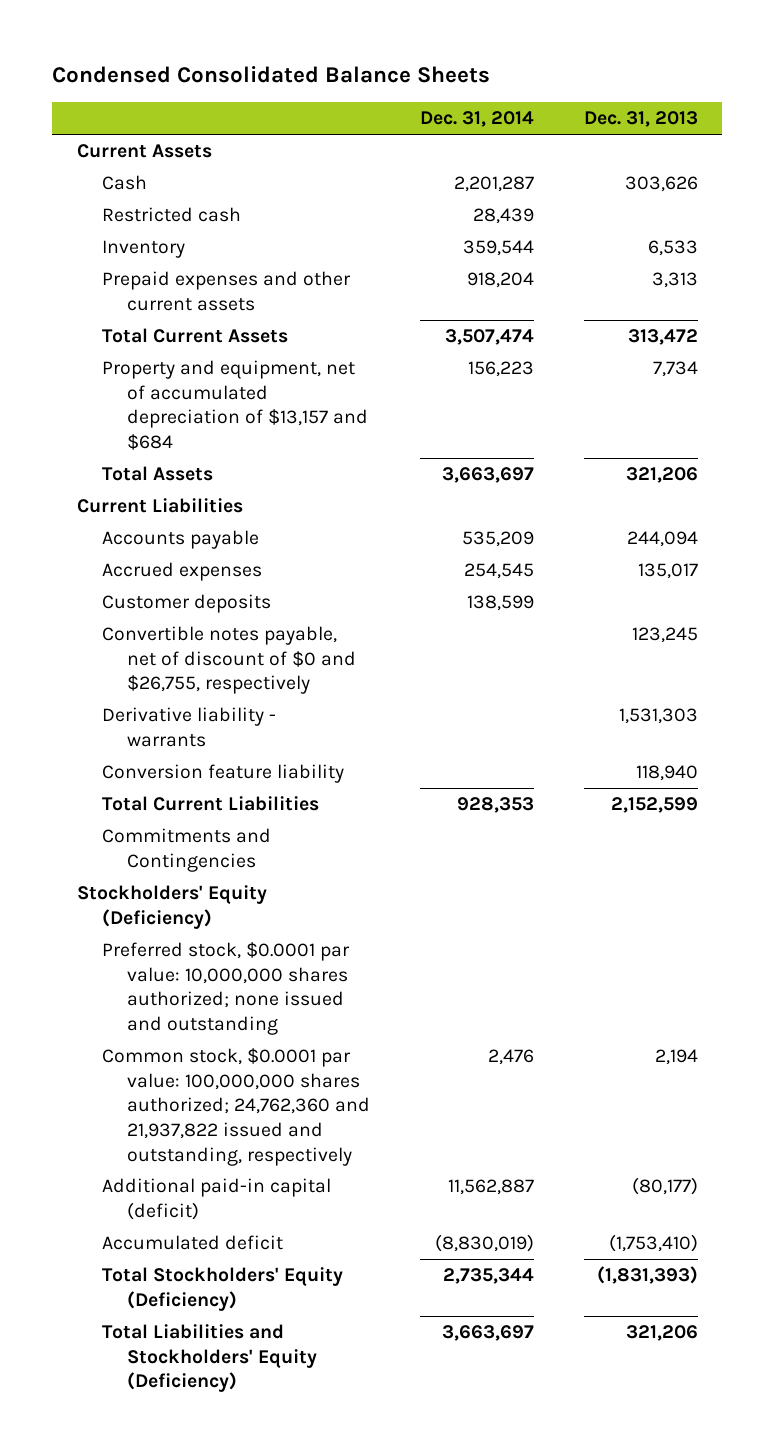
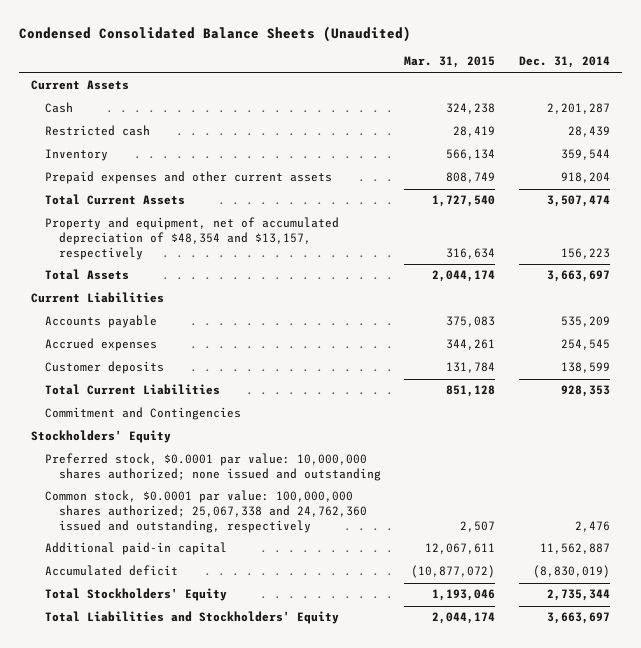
[51,66,490,84] Condensed Consolidated Balance Sheets -> [19,25,412,42] Condensed Consolidated Balance Sheets (Unaudited)
[583,111,698,128] Dec. 31, 2013 -> none
none -> [404,56,496,69] Mar. 31, 2015
[101,360,369,450] Property and equipment, net of accumulated depreciation of $13,157 and $684 -> [45,217,340,260] Property and equipment, net of accumulated depreciation of $48,354 and $13,157, respectively
[101,626,357,695] Convertible notes payable, net of discount of $0 and $26,755, respectively -> none
[101,707,276,747] Derivative liability - warrants -> none
[101,764,344,784] Conversion feature liability -> none
[101,828,271,872] Commitments and Contingencies -> [45,407,242,421] Commitment and Contingencies
[76,885,267,929] Stockholders' Equity (Deficiency) -> [31,430,172,444] Stockholders' Equity
[101,1048,371,1166] Common stock, $0.0001 par value: 100,000,000 shares authorized; 24,762,360 and 21,937,822 issued and outstanding, respectively -> [45,490,367,533] Common stock, $0.0001 par value: 100,000,000 shares authorized; 25,067,338 and 24,762,360 issued and outstanding, respectively
[101,1178,331,1220] Additional paid-in capital (deficit) -> [45,542,228,556] Additional paid-in capital
[101,1267,343,1311] Total Stockholders' Equity (Deficiency) -> [45,588,228,602] Total Stockholders' Equity
[101,1324,318,1393] Total Liabilities and Stockholders' Equity (Deficiency) -> [45,611,340,625] Total Liabilities and Stockholders' Equity

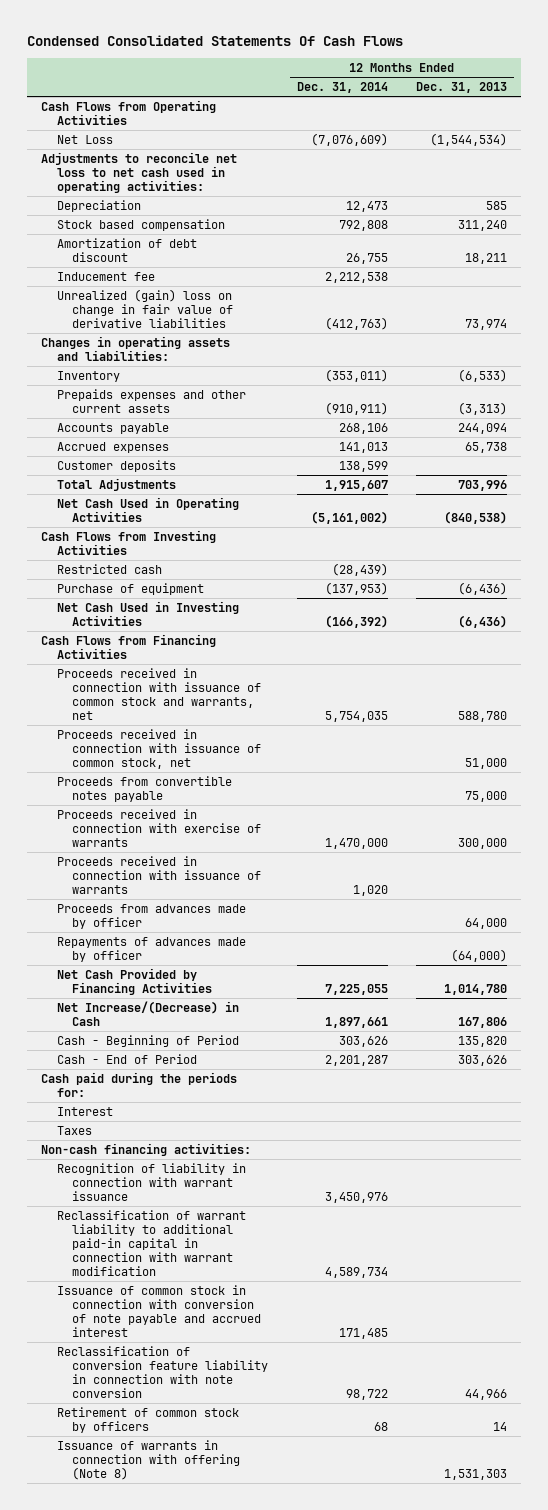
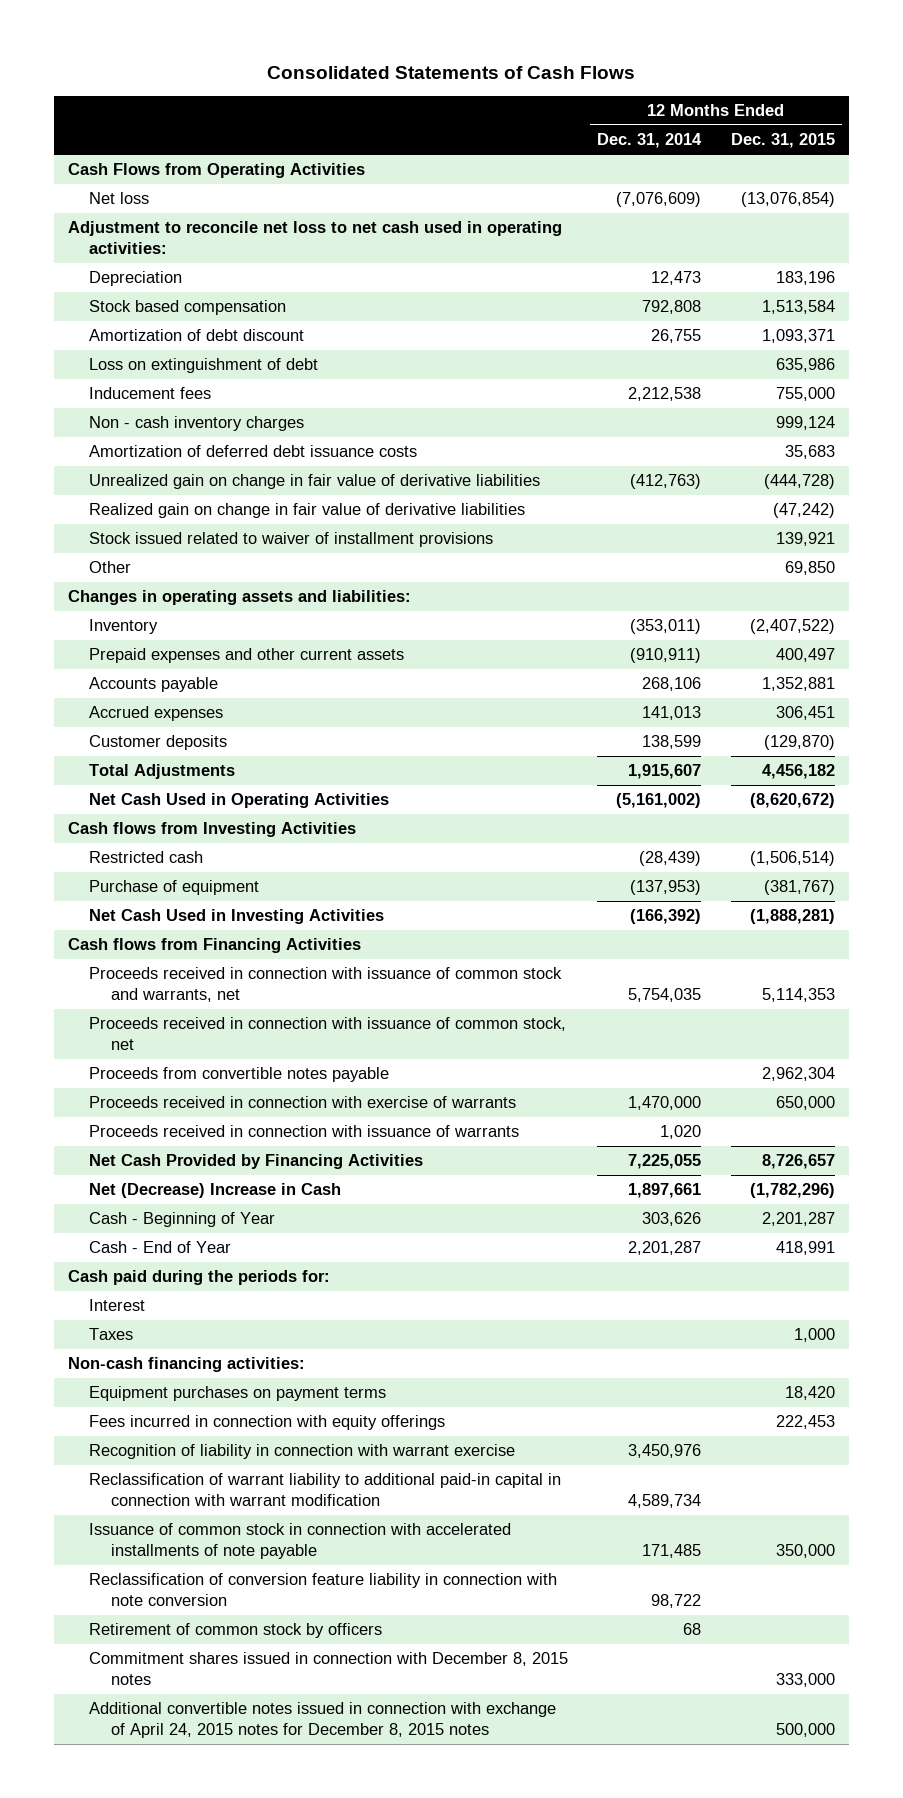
[27,35,404,47] Condensed Consolidated Statements Of Cash Flows -> [267,66,636,80] Consolidated Statements of Cash Flows
[416,82,508,94] Dec. 31, 2013 -> none
none -> [730,133,835,149] Dec. 31, 2015
[56,134,113,144] Net Loss -> [89,192,150,205] Net loss
[41,151,238,193] Adjustments to reconcile net loss to net cash used in operating activities: -> [68,221,563,255] Adjustment to reconcile net loss to net cash used in operating activities:
none -> [89,358,319,374] Loss on extinguishment of debt
[56,271,155,281] Inducement fee -> [89,387,212,400] Inducement fees
none -> [89,416,305,432] Non - cash inventory charges
none -> [89,445,418,458] Amortization of deferred debt issuance costs
[56,288,234,328] Unrealized (gain) loss on change in fair value of derivative liabilities -> [89,474,541,490] Unrealized gain on change in fair value of derivative liabilities
none -> [89,503,526,519] Realized gain on change in fair value of derivative liabilities
none -> [89,532,494,548] Stock issued related to waiver of installment provisions
none -> [89,561,132,574] Other
[56,388,246,413] Prepaids expenses and other current assets -> [89,648,405,664] Prepaid expenses and other current assets
[41,529,217,555] Cash Flows from Investing Activities -> [68,822,357,838] Cash flows from Investing Activities
[41,633,217,659] Cash Flows from Financing Activities -> [68,938,362,954] Cash flows from Financing Activities
[56,903,246,929] Proceeds from advances made by officer -> none
[56,936,246,962] Repayments of advances made by officer -> none
[56,1000,239,1026] Net Increase/(Decrease) in Cash -> [89,1183,342,1199] Net (Decrease) Increase in Cash
[56,1034,239,1047] Cash - Beginning of Period -> [89,1212,276,1228] Cash - Beginning of Year
[56,1053,197,1064] Cash - End of Period -> [89,1241,232,1254] Cash - End of Year
none -> [89,1386,387,1402] Equipment purchases on payment terms
none -> [89,1415,446,1431] Fees incurred in connection with equity offerings
[56,1162,246,1201] Recognition of liability in connection with warrant issuance -> [89,1444,516,1460] Recognition of liability in connection with warrant exercise
[56,1284,262,1337] Issuance of common stock in connection with conversion of note payable and accrued interest -> [89,1523,512,1560] Issuance of common stock in connection with accelerated installments of note payable
[56,1439,241,1480] Issuance of warrants in connection with offering (Note 8) -> none
none -> [89,1652,569,1686] Commitment shares issued in connection with December 8, 2015 notes
none -> [89,1702,557,1739] Additional convertible notes issued in connection with exchange of April 24, 2015 notes for December 8, 2015 notes

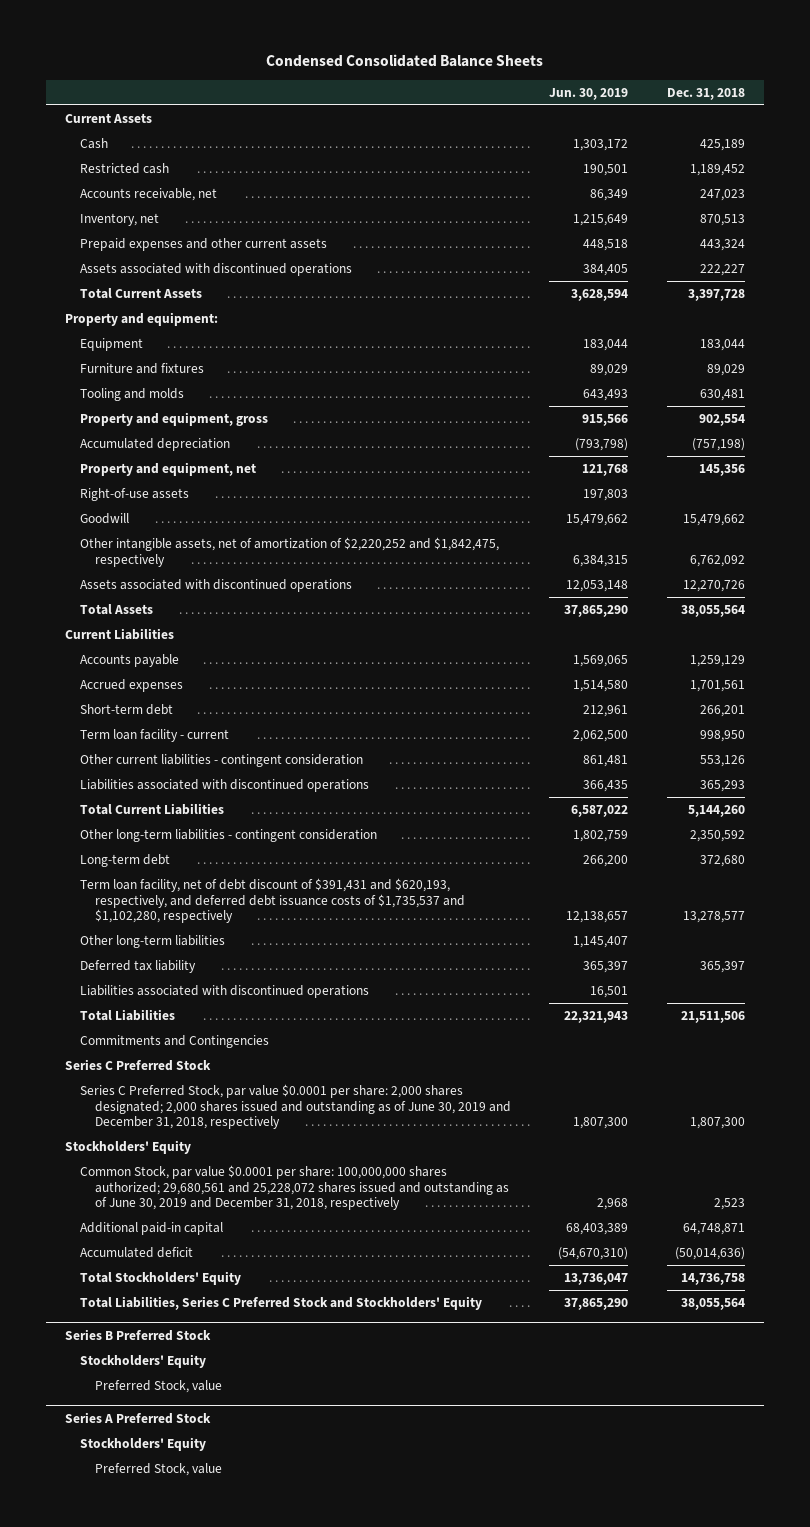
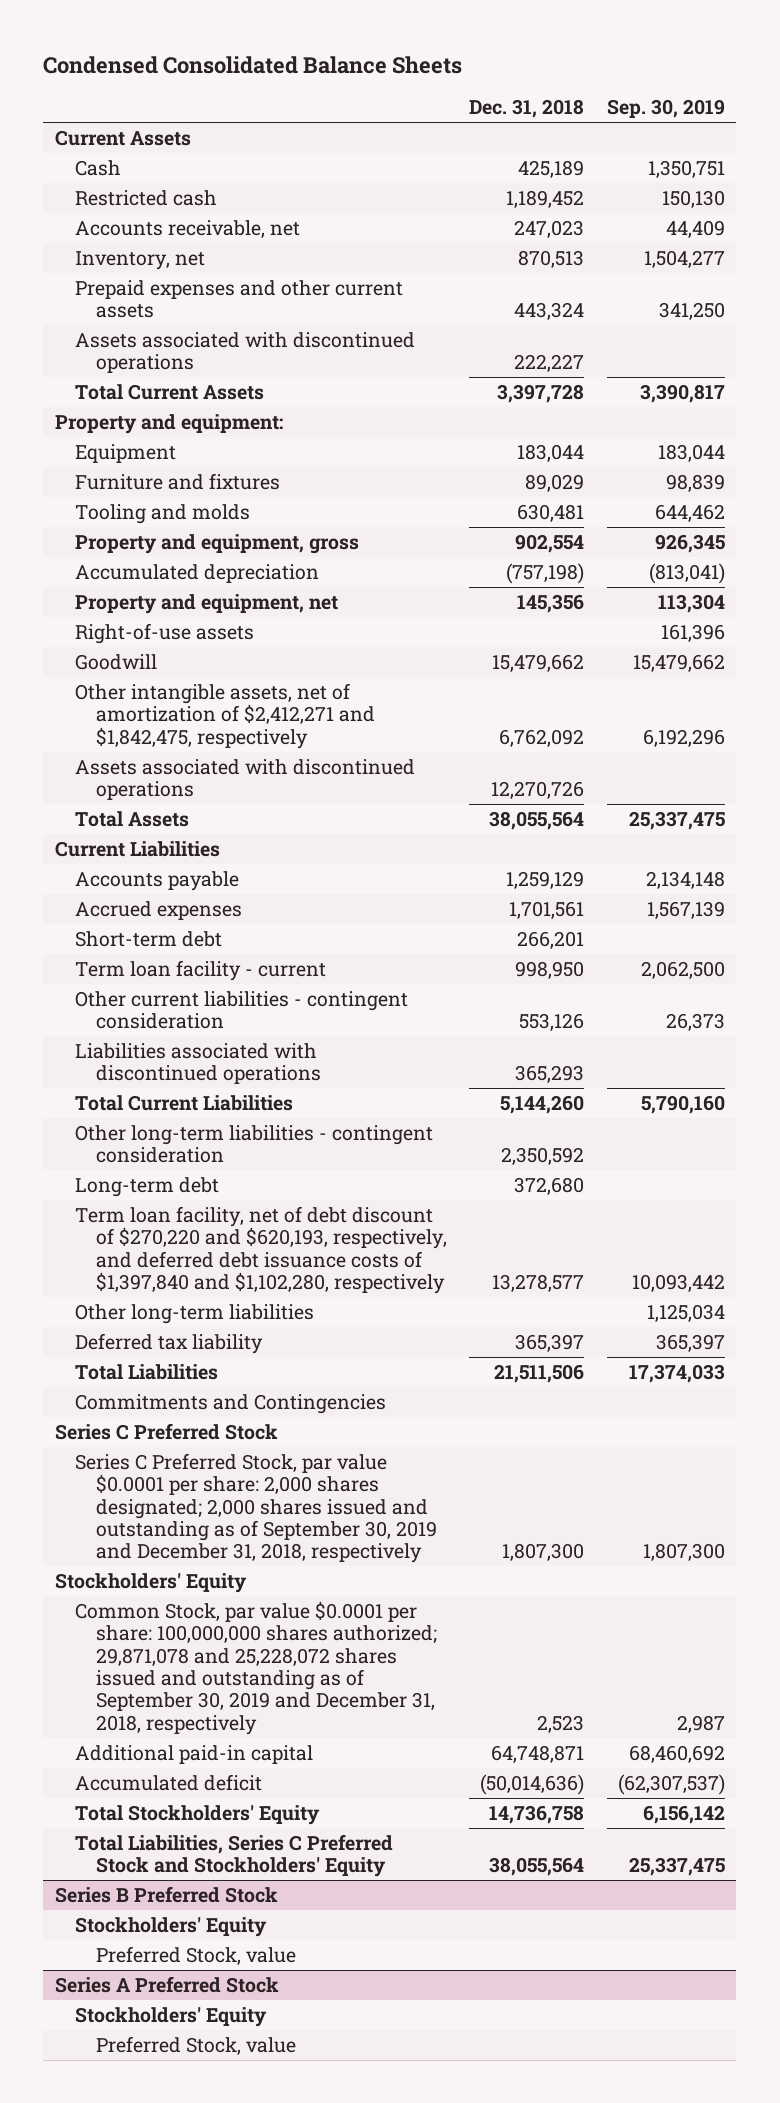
[549,87,629,100] Jun. 30, 2019 -> none
none -> [607,99,726,119] Sep. 30, 2019
[79,536,499,567] Other intangible assets, net of amortization of $2,220,252 and $1,842,475, respectively -> [75,682,375,749] Other intangible assets, net of amortization of $2,412,271 and $1,842,475, respectively
[79,877,465,924] Term loan facility, net of debt discount of $391,431 and $620,193, respectively, and deferred debt issuance costs of $1,735,537 and $1,102,280, respectively -> [75,1205,447,1295] Term loan facility, net of debt discount of $270,220 and $620,193, respectively, and deferred debt issuance costs of $1,397,840 and $1,102,280, respectively
[79,984,369,998] Liabilities associated with discontinued operations -> none
[79,1083,511,1130] Series C Preferred Stock, par value $0.0001 per share: 2,000 shares designated; 2,000 shares issued and outstanding as of June 30, 2019 and December 31, 2018, respectively -> [75,1452,437,1564] Series C Preferred Stock, par value $0.0001 per share: 2,000 shares designated; 2,000 shares issued and outstanding as of September 30, 2019 and December 31, 2018, respectively
[79,1164,509,1211] Common Stock, par value $0.0001 per share: 100,000,000 shares authorized; 29,680,561 and 25,228,072 shares issued and outstanding as of June 30, 2019 and December 31, 2018, respectively -> [75,1600,437,1735] Common Stock, par value $0.0001 per share: 100,000,000 shares authorized; 29,871,078 and 25,228,072 shares issued and outstanding as of September 30, 2019 and December 31, 2018, respectively

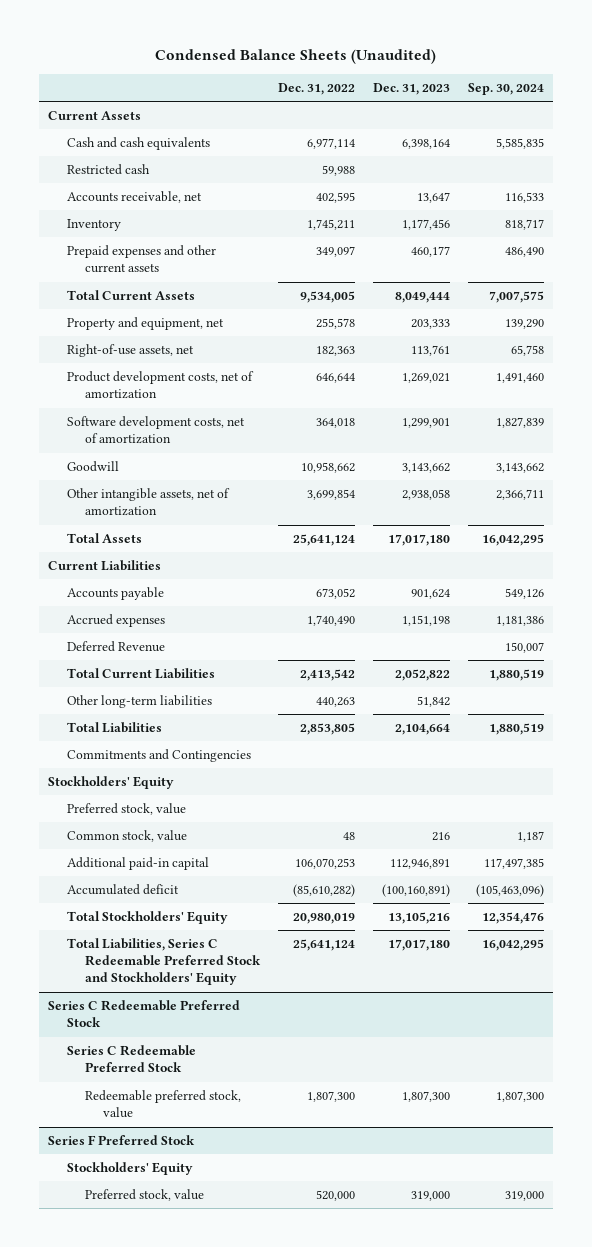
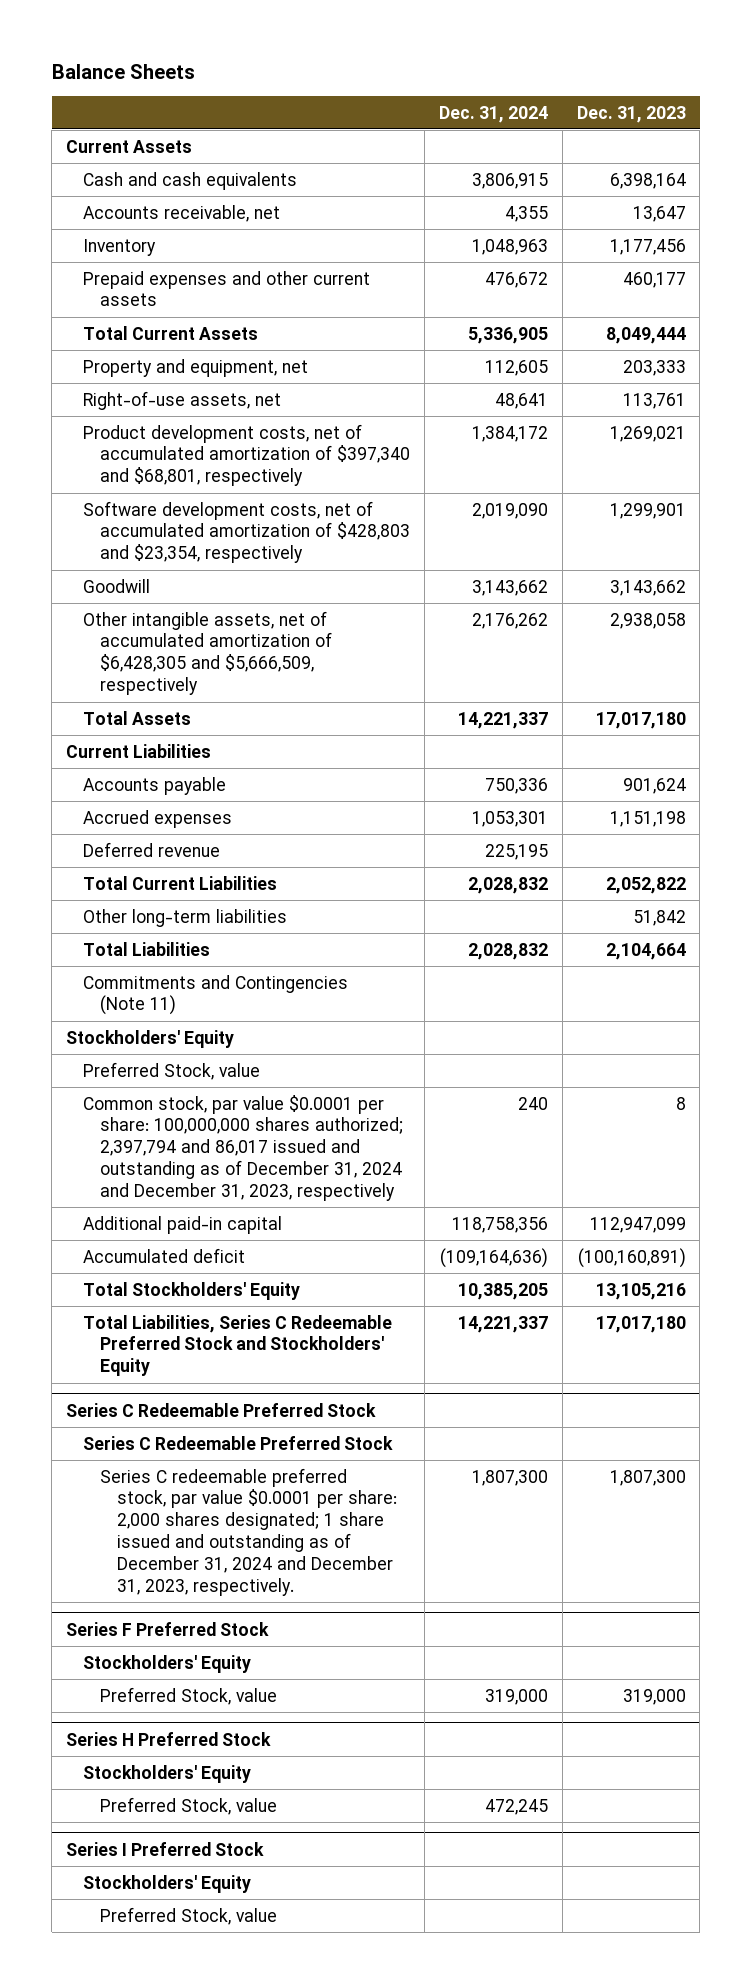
[155,49,437,65] Condensed Balance Sheets (Unaudited) -> [51,63,195,79] Balance Sheets
[278,83,356,96] Dec. 31, 2022 -> none
[468,83,545,96] Sep. 30, 2024 -> none
none -> [438,105,548,123] Dec. 31, 2024
[66,164,150,176] Restricted cash -> none
[66,371,254,400] Product development costs, net of amortization -> [83,423,411,487] Product development costs, net of accumulated amortization of $397,340 and $68,801, respectively
[66,416,245,445] Software development costs, net of amortization -> [83,500,411,564] Software development costs, net of accumulated amortization of $428,803 and $23,354, respectively
[66,488,230,517] Other intangible assets, net of amortization -> [83,610,333,696] Other intangible assets, net of accumulated amortization of $6,428,305 and $5,666,509, respectively
[66,641,165,653] Deferred Revenue -> [83,841,221,857] Deferred revenue
[66,749,251,763] Commitments and Contingencies -> [83,974,349,1016] Commitments and Contingencies (Note 11)
[66,830,187,843] Common stock, value -> none
[66,803,186,816] Preferred stock, value -> [83,1061,261,1080] Preferred Stock, value
none -> [83,1094,404,1202] Common stock, par value $0.0001 per share: 100,000,000 shares authorized; 2,397,794 and 86,017 issued and outstanding as of December 31, 2024 and December 31, 2023, respectively
[390,859,451,870] 112,946,891 -> [589,1216,686,1233] 112,947,099
[85,1090,242,1119] Redeemable preferred stock, value -> [100,1467,398,1597] Series C redeemable preferred stock, par value $0.0001 per share: 2,000 shares designated; 1 share issued and outstanding as of December 31, 2024 and December 31, 2023, respectively.
[85,1189,205,1202] Preferred stock, value -> [100,1686,278,1705] Preferred Stock, value
none -> [66,1731,272,1746] Series H Preferred Stock
none -> [83,1764,252,1783] Stockholders' Equity
none -> [100,1796,278,1815] Preferred Stock, value
none -> [66,1841,265,1856] Series I Preferred Stock
none -> [83,1874,252,1893] Stockholders' Equity
none -> [100,1906,278,1925] Preferred Stock, value

